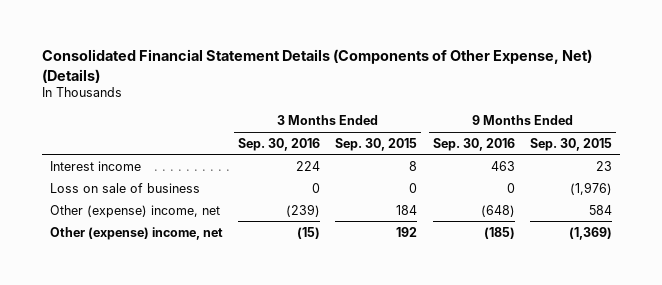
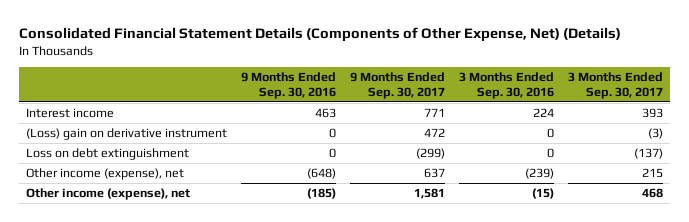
[335,137,418,151] Sep. 30, 2015 -> none
[530,137,613,151] Sep. 30, 2015 -> none
none -> [349,72,445,99] 9 Months Ended Sep. 30, 2017
none -> [567,72,663,99] 3 Months Ended Sep. 30, 2017
[49,182,200,193] Loss on sale of business -> none
none -> [25,128,227,141] (Loss) gain on derivative instrument
none -> [25,148,189,161] Loss on debt extinguishment
[49,204,220,218] Other (expense) income, net -> [25,168,184,181] Other income (expense), net
[49,226,223,240] Other (expense) income, net -> [25,188,190,201] Other income (expense), net

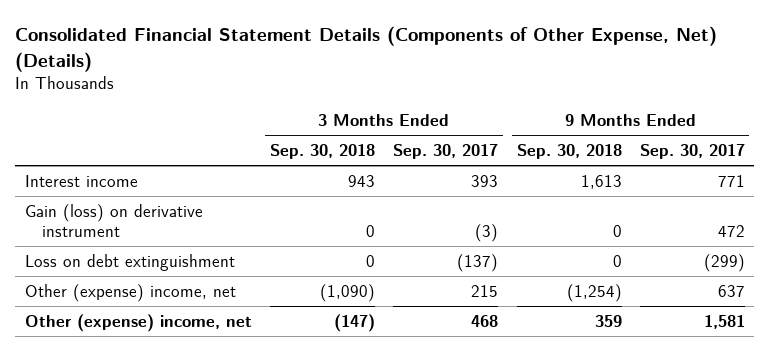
[240,72,336,99] 9 Months Ended Sep. 30, 2016 -> none
[458,72,554,99] 3 Months Ended Sep. 30, 2016 -> none
none -> [269,144,375,160] Sep. 30, 2018
none -> [516,144,622,160] Sep. 30, 2018
[25,128,227,141] (Loss) gain on derivative instrument -> [24,203,203,237] Gain (loss) on derivative instrument
[25,168,184,181] Other income (expense), net -> [24,283,236,302] Other (expense) income, net
[25,188,190,201] Other income (expense), net -> [24,313,252,332] Other (expense) income, net

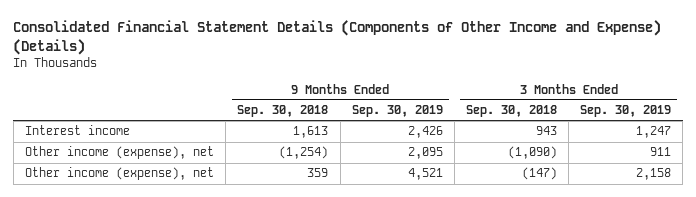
[15,26,718,72] Consolidated Financial Statement Details (Components of Other Expense, Net) (Details) -> [13,20,662,55] Consolidated Financial Statement Details (Components of Other Income and Expense) (Details)
[393,144,499,160] Sep. 30, 2017 -> none
[639,144,745,160] Sep. 30, 2017 -> none
none -> [351,105,443,118] Sep. 30, 2019
none -> [580,105,672,118] Sep. 30, 2019
[24,203,203,237] Gain (loss) on derivative instrument -> none
[24,253,235,271] Loss on debt extinguishment -> none
[24,283,236,302] Other (expense) income, net -> [25,146,215,160] Other income (expense), net
[24,313,252,332] Other (expense) income, net -> [25,167,215,181] Other income (expense), net

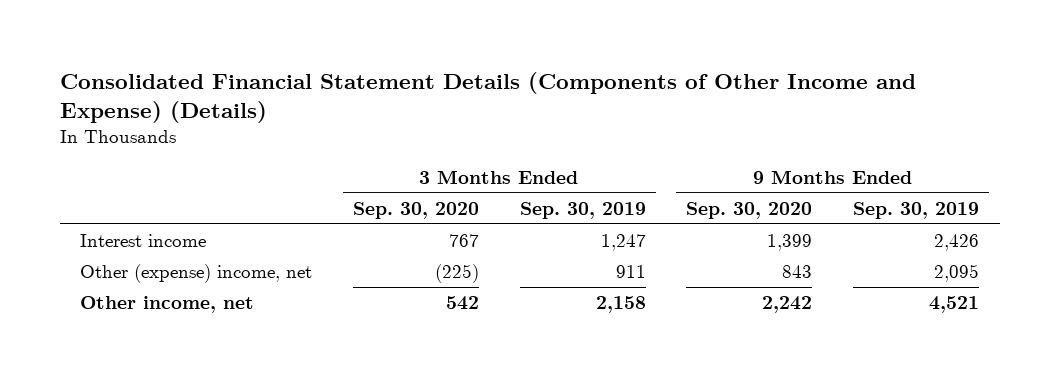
[237,105,329,118] Sep. 30, 2018 -> none
[465,105,557,118] Sep. 30, 2018 -> none
none -> [352,201,479,219] Sep. 30, 2020
none -> [686,201,813,219] Sep. 30, 2020
[25,146,215,160] Other income (expense), net -> [79,263,312,283] Other (expense) income, net
[25,167,215,181] Other income (expense), net -> [79,295,254,313] Other income, net

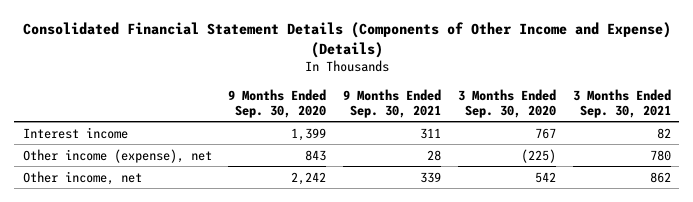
[519,201,646,219] Sep. 30, 2019 -> none
[853,201,980,219] Sep. 30, 2019 -> none
none -> [343,88,442,118] 9 Months Ended Sep. 30, 2021
none -> [572,88,671,118] 3 Months Ended Sep. 30, 2021
[79,263,312,283] Other (expense) income, net -> [22,148,212,163] Other income (expense), net

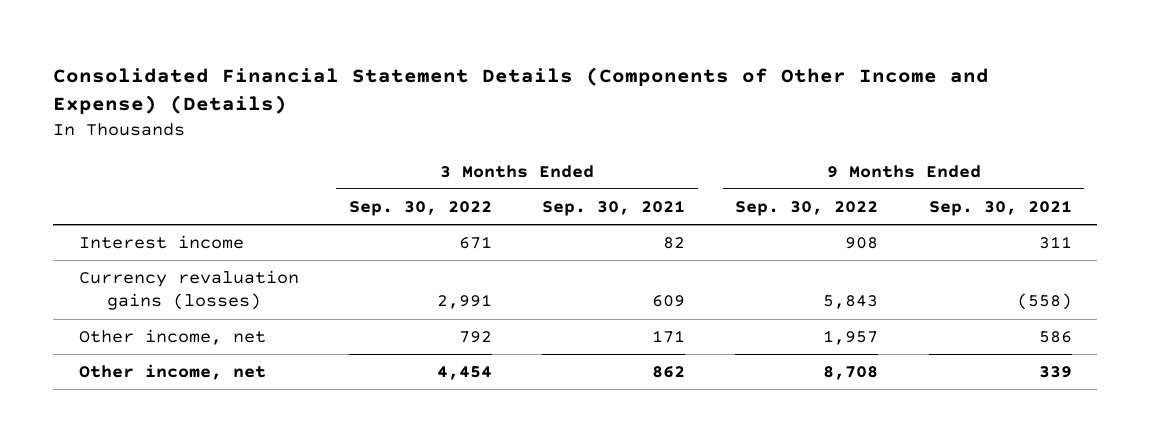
[228,88,327,118] 9 Months Ended Sep. 30, 2020 -> none
[457,88,556,118] 3 Months Ended Sep. 30, 2020 -> none
none -> [348,200,492,216] Sep. 30, 2022
none -> [735,200,879,216] Sep. 30, 2022
none -> [78,270,299,311] Currency revaluation gains (losses)
[22,148,212,163] Other income (expense), net -> [78,329,266,346] Other income, net
[427,149,442,161] 28 -> [1038,331,1072,344] 586
[649,149,671,161] 780 -> [652,330,686,344] 171

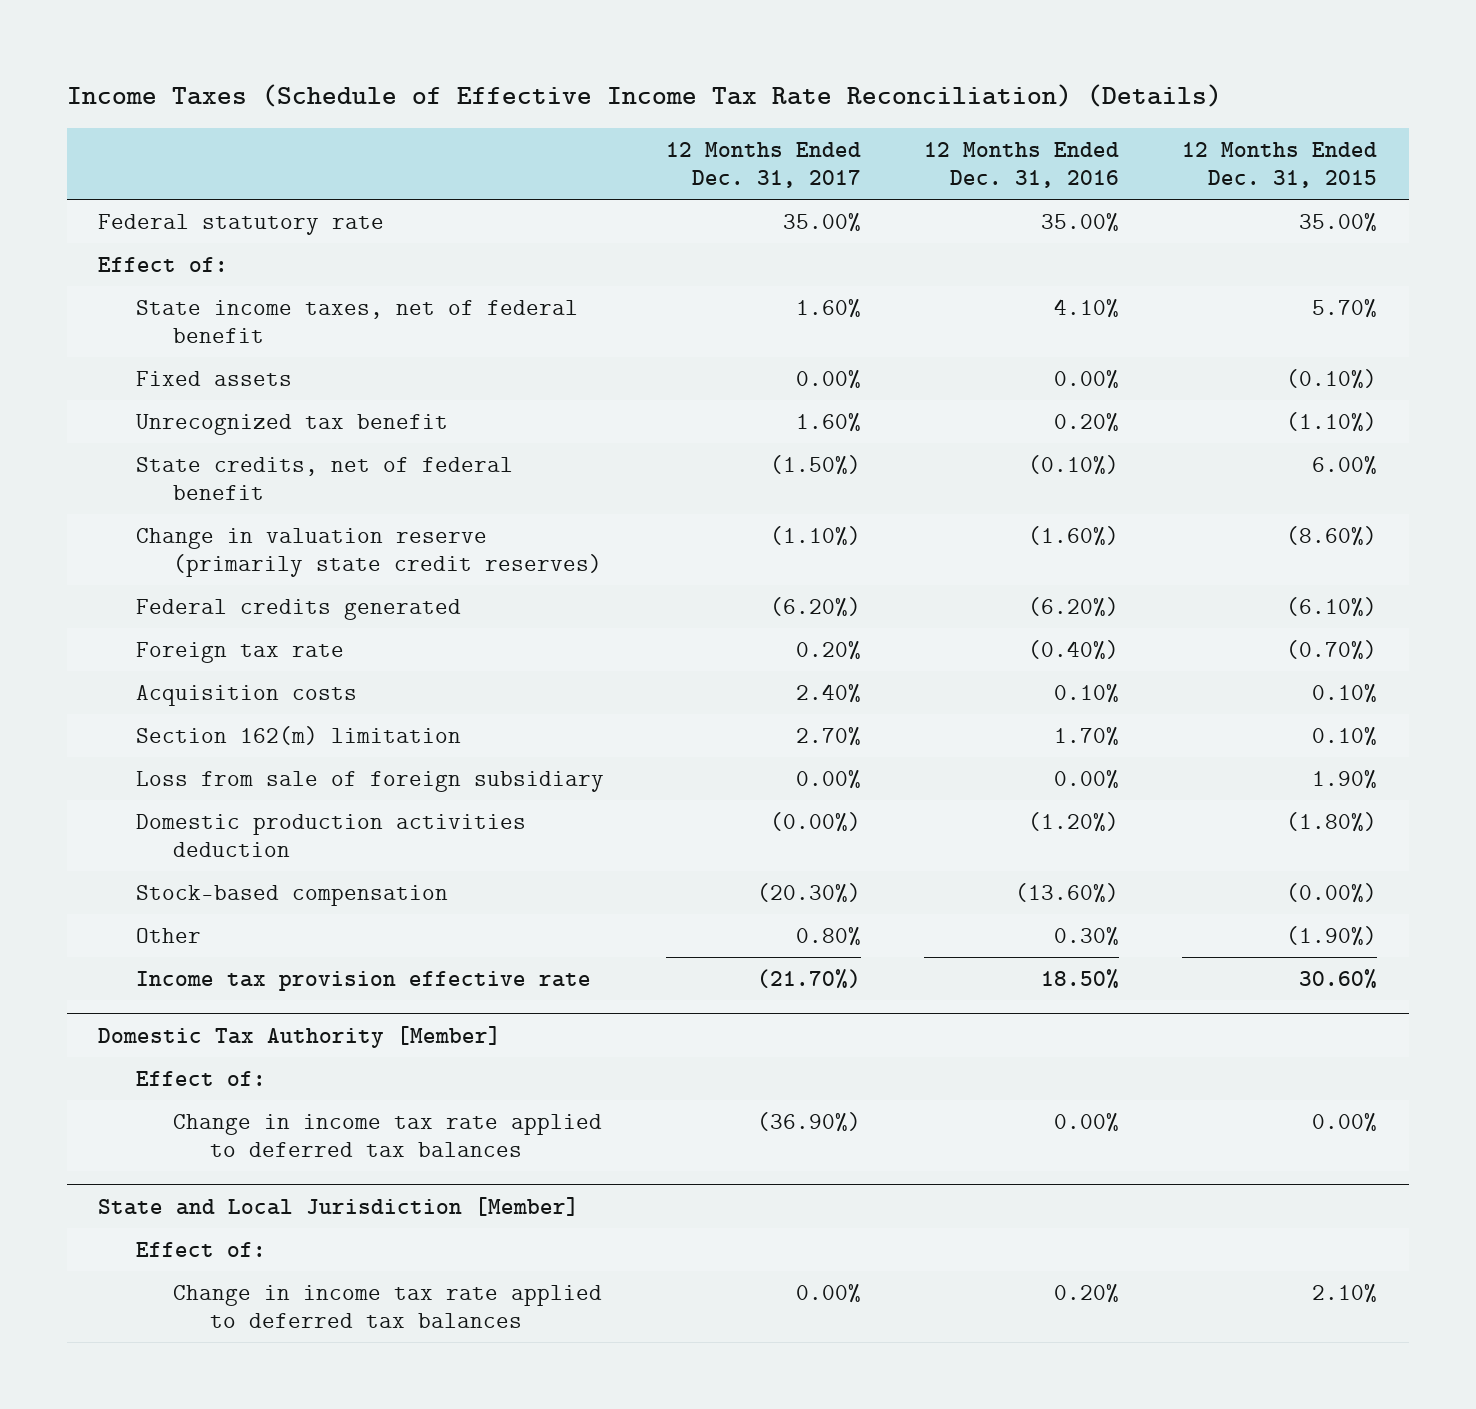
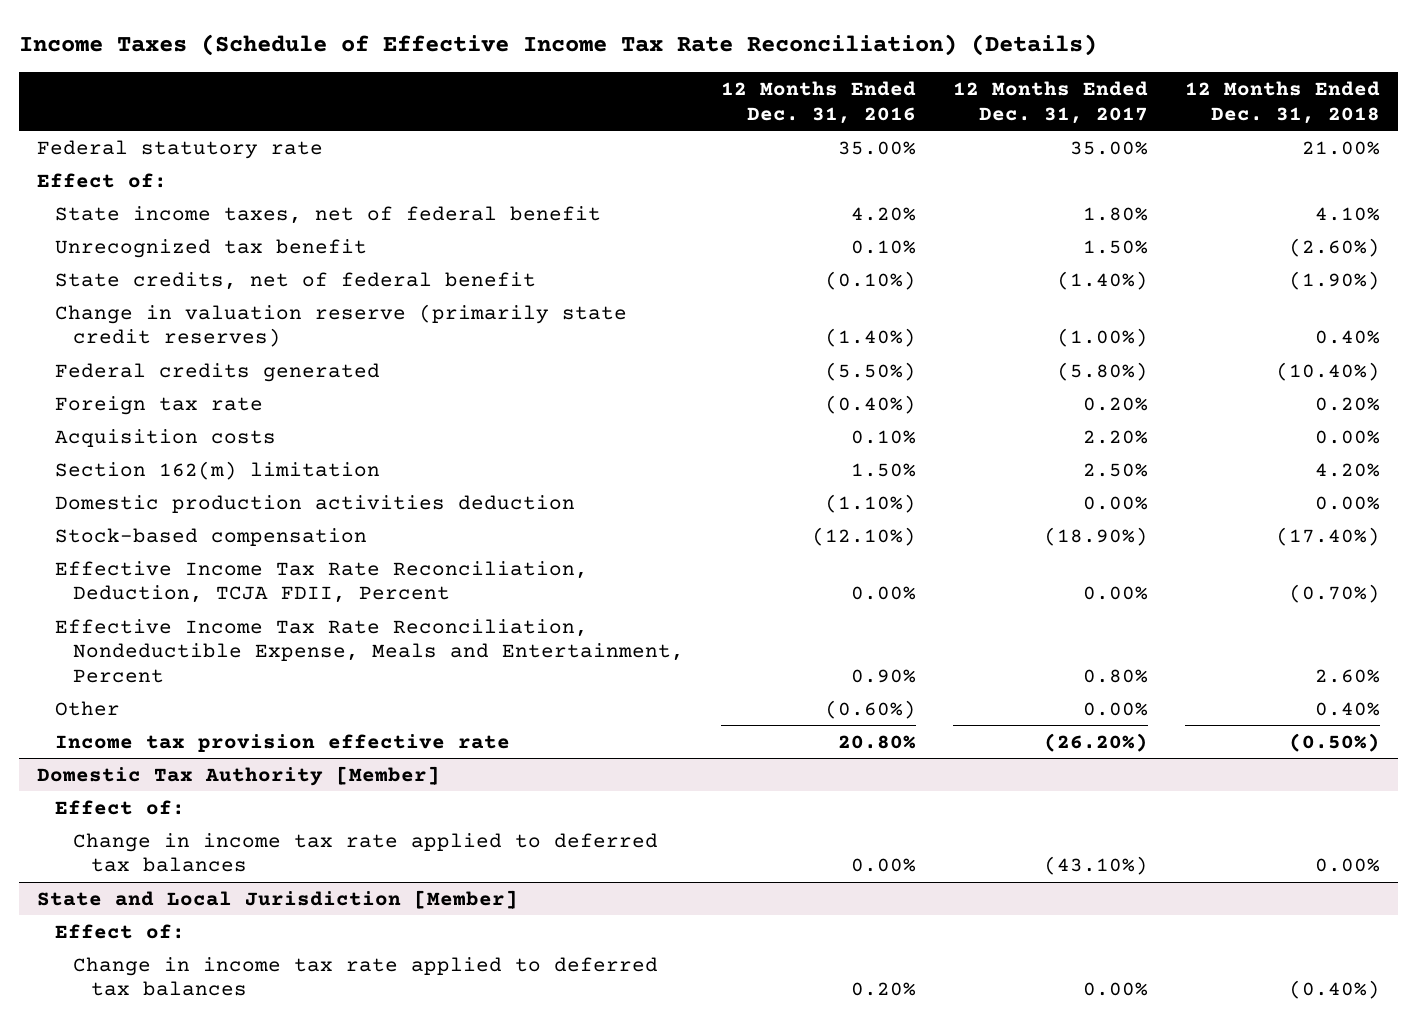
[1182,142,1378,188] 12 Months Ended Dec. 31, 2015 -> none
none -> [1184,80,1380,124] 12 Months Ended Dec. 31, 2018
[135,370,292,386] Fixed assets -> none
[796,298,862,318] 1.60% -> [1082,206,1148,221] 1.80%
[1054,298,1120,318] 4.10% -> [850,206,916,221] 4.20%
[796,412,862,432] 1.60% -> [1082,239,1148,254] 1.50%
[1054,412,1120,432] 0.20% -> [850,239,916,254] 0.10%
[770,454,862,475] (1.50%) -> [1056,270,1148,290] (1.40%)
[770,525,862,546] (1.10%) -> [1056,328,1148,348] (1.00%)
[1028,525,1120,546] (1.60%) -> [824,328,916,348] (1.40%)
[770,596,862,617] (6.20%) -> [1056,361,1148,381] (5.80%)
[1028,596,1120,617] (6.20%) -> [824,361,916,381] (5.50%)
[135,770,604,792] Loss from sale of foreign subsidiary -> none
[796,683,862,703] 2.40% -> [1082,429,1148,444] 2.20%
[796,726,862,746] 2.70% -> [1082,462,1148,477] 2.50%
[1054,726,1120,746] 1.70% -> [850,462,916,477] 1.50%
[770,811,862,832] (0.00%) -> [1082,495,1148,510] 0.00%
[1028,811,1120,832] (1.20%) -> [824,493,916,513] (1.10%)
[757,882,862,903] (20.30%) -> [1043,526,1148,546] (18.90%)
[1015,882,1120,903] (13.60%) -> [811,526,916,546] (12.10%)
none -> [55,560,589,604] Effective Income Tax Rate Reconciliation, Deduction, TCJA FDII, Percent
none -> [55,618,684,683] Effective Income Tax Rate Reconciliation, Nondeductible Expense, Meals and Entertainment, Percent
[796,926,862,946] 0.80% -> [1082,701,1148,716] 0.00%
[1054,926,1120,946] 0.30% -> [824,699,916,719] (0.60%)
[757,968,862,988] (21.70%) -> [1043,732,1148,752] (26.20%)
[1041,968,1120,988] 18.50% -> [837,734,916,749] 20.80%
[757,1111,862,1132] (36.90%) -> [1043,856,1148,876] (43.10%)

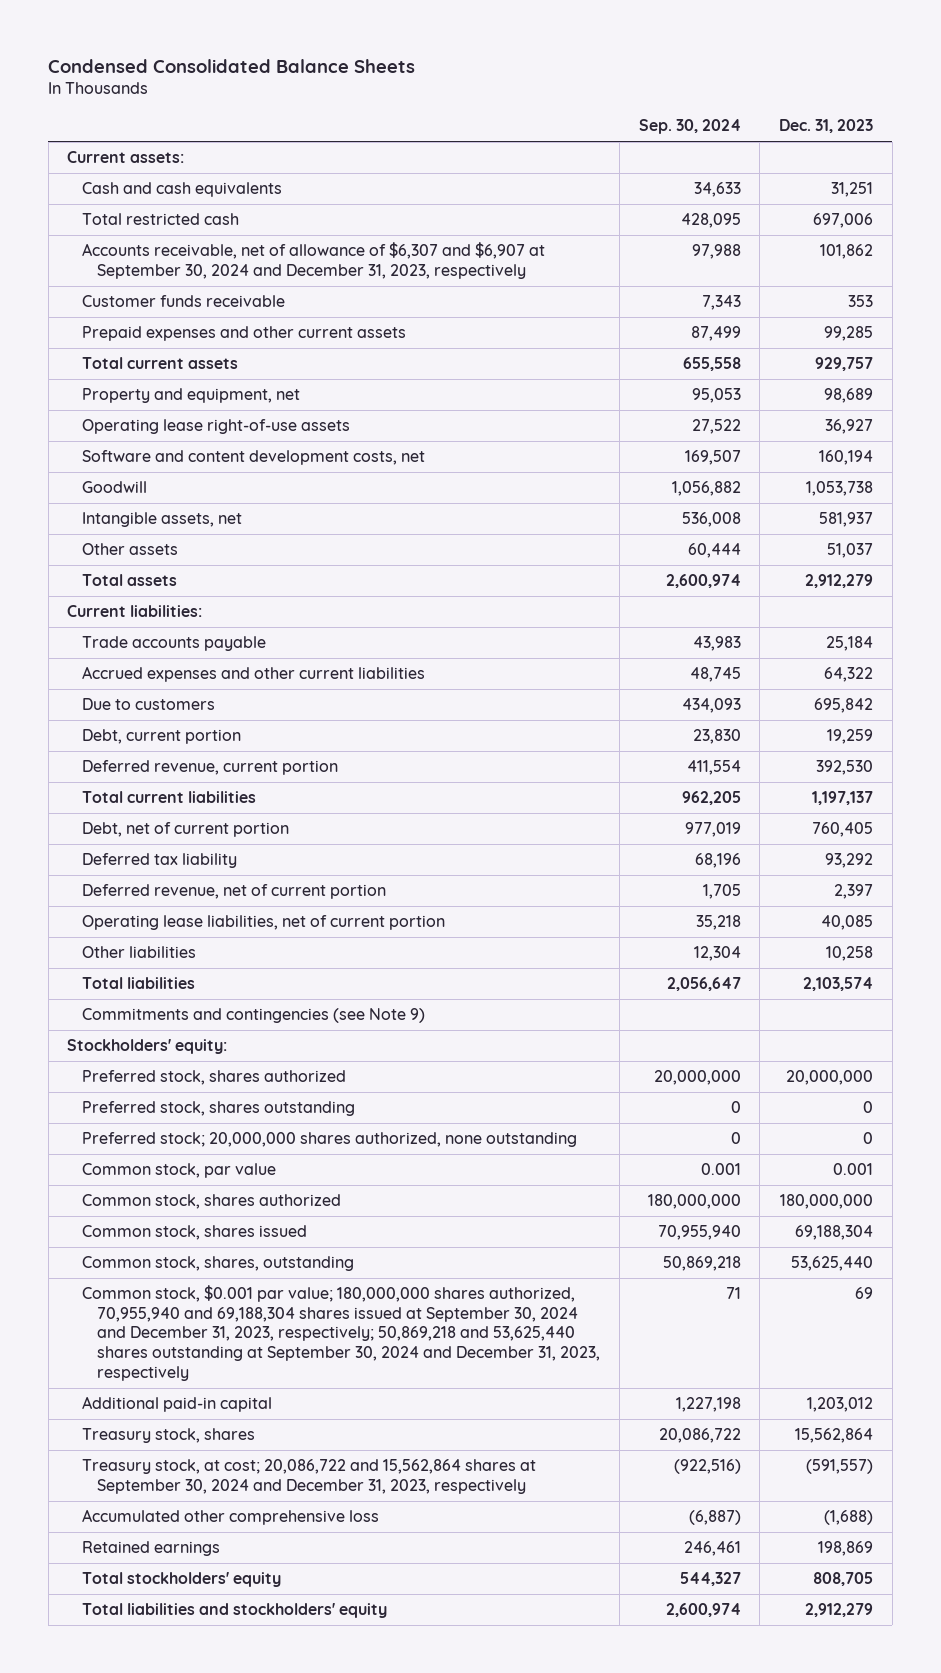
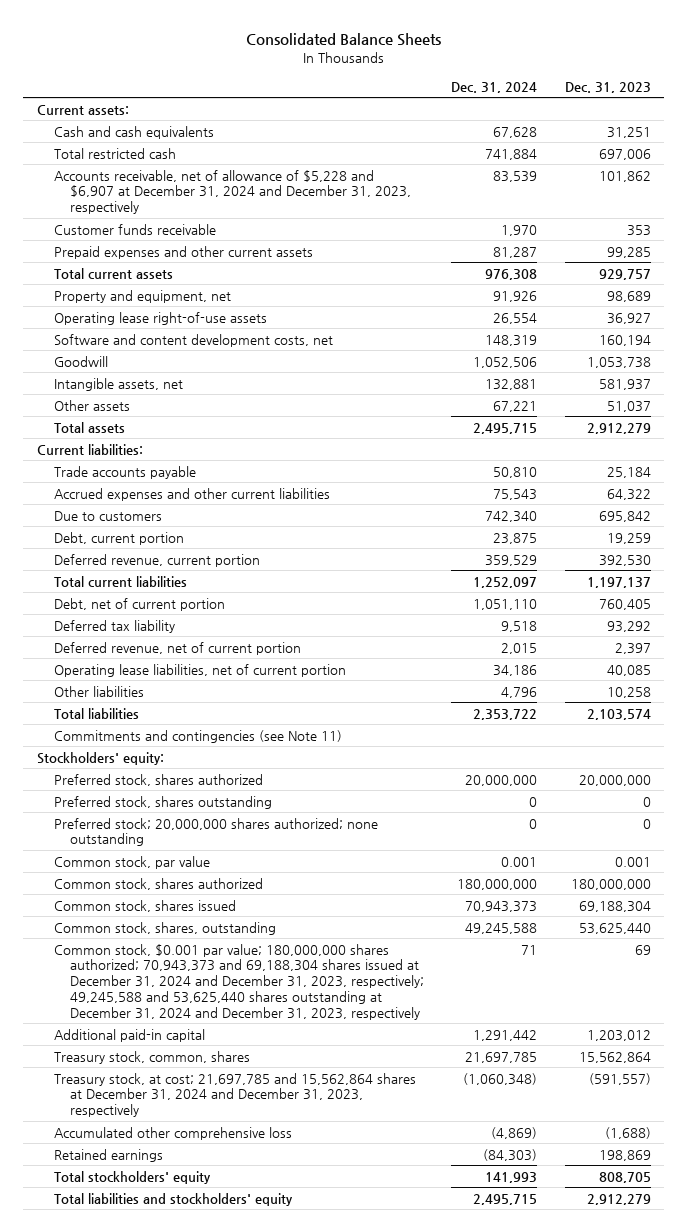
[48,58,416,73] Condensed Consolidated Balance Sheets -> [245,32,441,46] Consolidated Balance Sheets
[638,119,741,135] Sep. 30, 2024 -> none
none -> [451,81,538,93] Dec. 31, 2024
[82,242,546,279] Accounts receivable, net of allowance of $6,307 and $6,907 at September 30, 2024 and December 31, 2023, respectively -> [53,169,412,215] Accounts receivable, net of allowance of $5,228 and $6,907 at December 31, 2024 and December 31, 2023, respectively
[82,1008,426,1024] Commitments and contingencies (see Note 9) -> [53,729,342,743] Commitments and contingencies (see Note 11)
[82,1132,578,1148] Preferred stock; 20,000,000 shares authorized, none outstanding -> [53,817,378,847] Preferred stock; 20,000,000 shares authorized; none outstanding
[82,1285,601,1381] Common stock, $0.001 par value; 180,000,000 shares authorized, 70,955,940 and 69,188,304 shares issued at September 30, 2024 and December 31, 2023, respectively; 50,869,218 and 53,625,440 shares outstanding at September 30, 2024 and December 31, 2023, respectively -> [53,943,425,1020] Common stock, $0.001 par value; 180,000,000 shares authorized; 70,943,373 and 69,188,304 shares issued at December 31, 2024 and December 31, 2023, respectively; 49,245,588 and 53,625,440 shares outstanding at December 31, 2024 and December 31, 2023, respectively
[82,1428,256,1444] Treasury stock, shares -> [53,1050,250,1064] Treasury stock, common, shares
[82,1459,537,1494] Treasury stock, at cost; 20,086,722 and 15,562,864 shares at September 30, 2024 and December 31, 2023, respectively -> [53,1072,416,1118] Treasury stock, at cost; 21,697,785 and 15,562,864 shares at December 31, 2024 and December 31, 2023, respectively

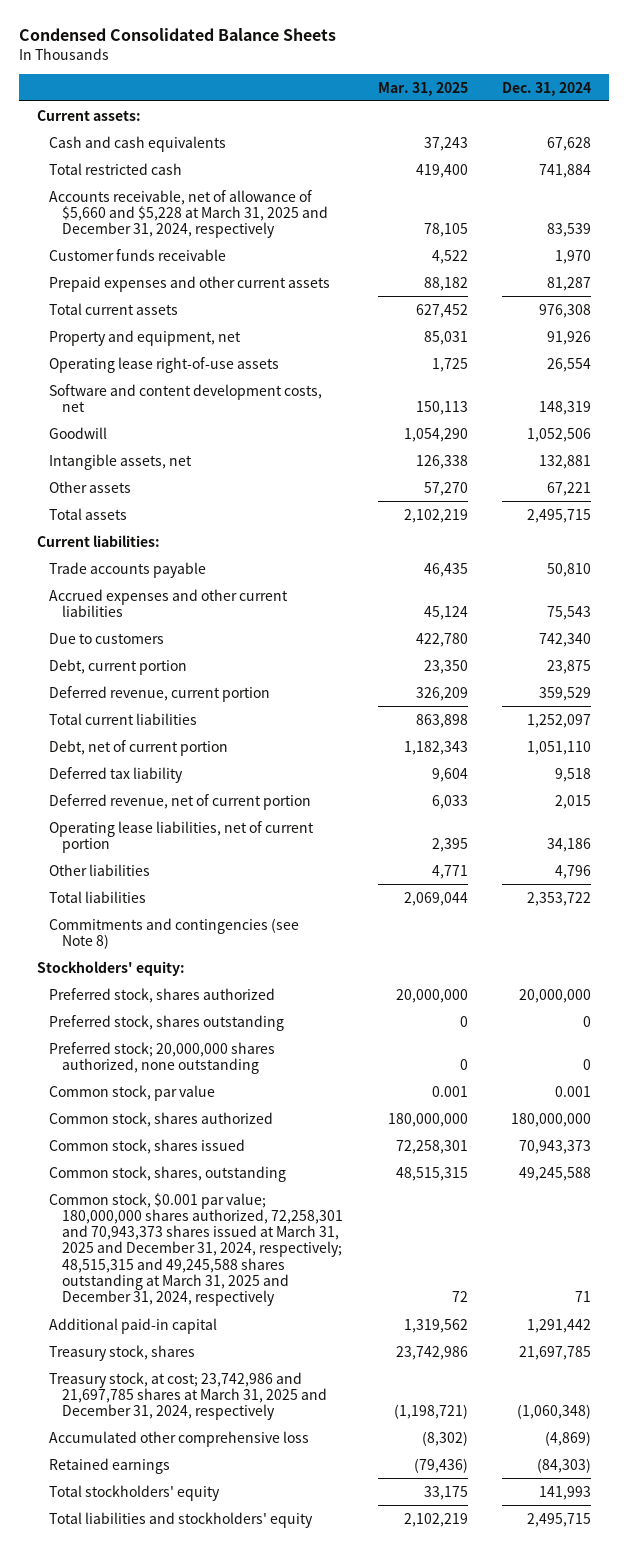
[245,32,441,46] Consolidated Balance Sheets -> [19,28,337,42] Condensed Consolidated Balance Sheets
[564,81,651,93] Dec. 31, 2023 -> none
none -> [377,81,468,96] Mar. 31, 2025
[53,169,412,215] Accounts receivable, net of allowance of $5,228 and $6,907 at December 31, 2024 and December 31, 2023, respectively -> [49,189,329,239] Accounts receivable, net of allowance of $5,660 and $5,228 at March 31, 2025 and December 31, 2024, respectively
[53,729,342,743] Commitments and contingencies (see Note 11) -> [49,917,300,949] Commitments and contingencies (see Note 8)
[53,817,378,847] Preferred stock; 20,000,000 shares authorized; none outstanding -> [49,1041,276,1074] Preferred stock; 20,000,000 shares authorized, none outstanding
[53,943,425,1020] Common stock, $0.001 par value; 180,000,000 shares authorized; 70,943,373 and 69,188,304 shares issued at December 31, 2024 and December 31, 2023, respectively; 49,245,588 and 53,625,440 shares outstanding at December 31, 2024 and December 31, 2023, respectively -> [49,1192,344,1307] Common stock, $0.001 par value; 180,000,000 shares authorized, 72,258,301 and 70,943,373 shares issued at March 31, 2025 and December 31, 2024, respectively; 48,515,315 and 49,245,588 shares outstanding at March 31, 2025 and December 31, 2024, respectively
[53,1050,250,1064] Treasury stock, common, shares -> [49,1344,196,1361] Treasury stock, shares
[53,1072,416,1118] Treasury stock, at cost; 21,697,785 and 15,562,864 shares at December 31, 2024 and December 31, 2023, respectively -> [49,1371,328,1421] Treasury stock, at cost; 23,742,986 and 21,697,785 shares at March 31, 2025 and December 31, 2024, respectively

